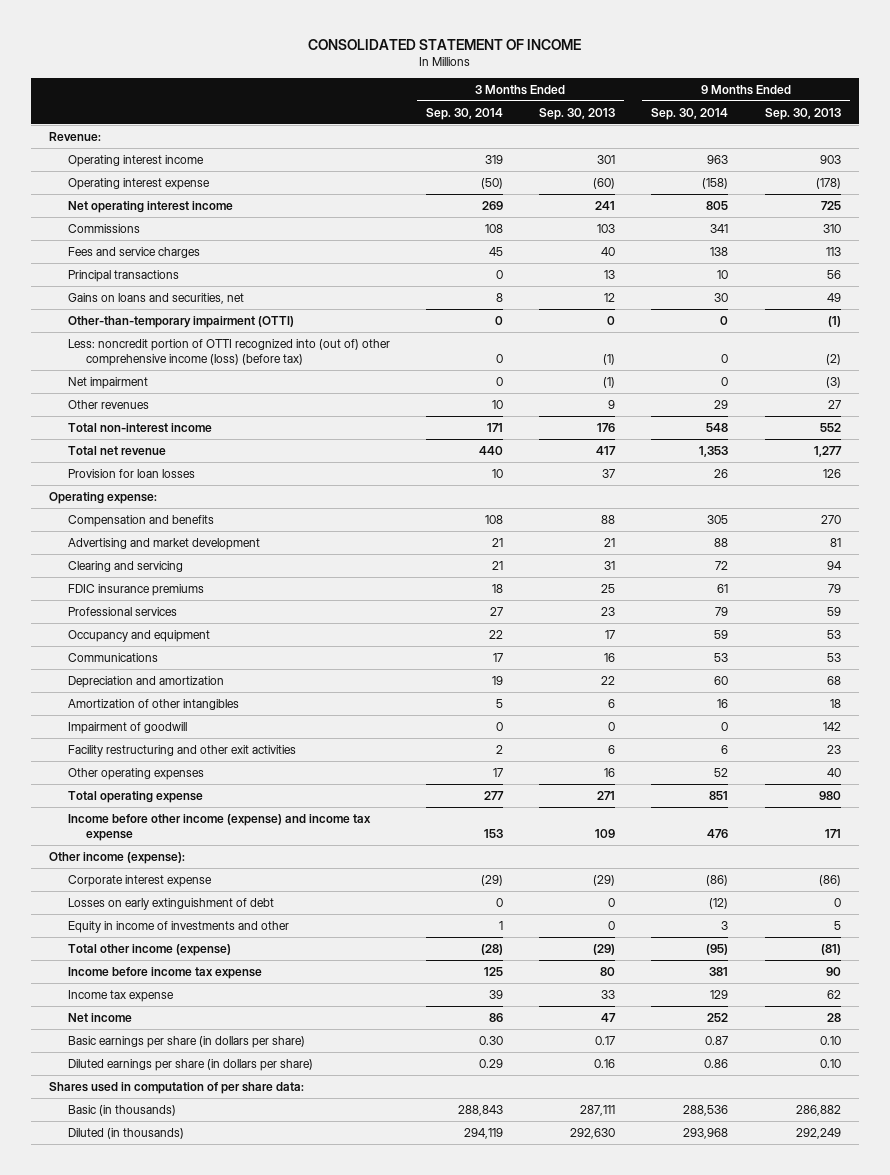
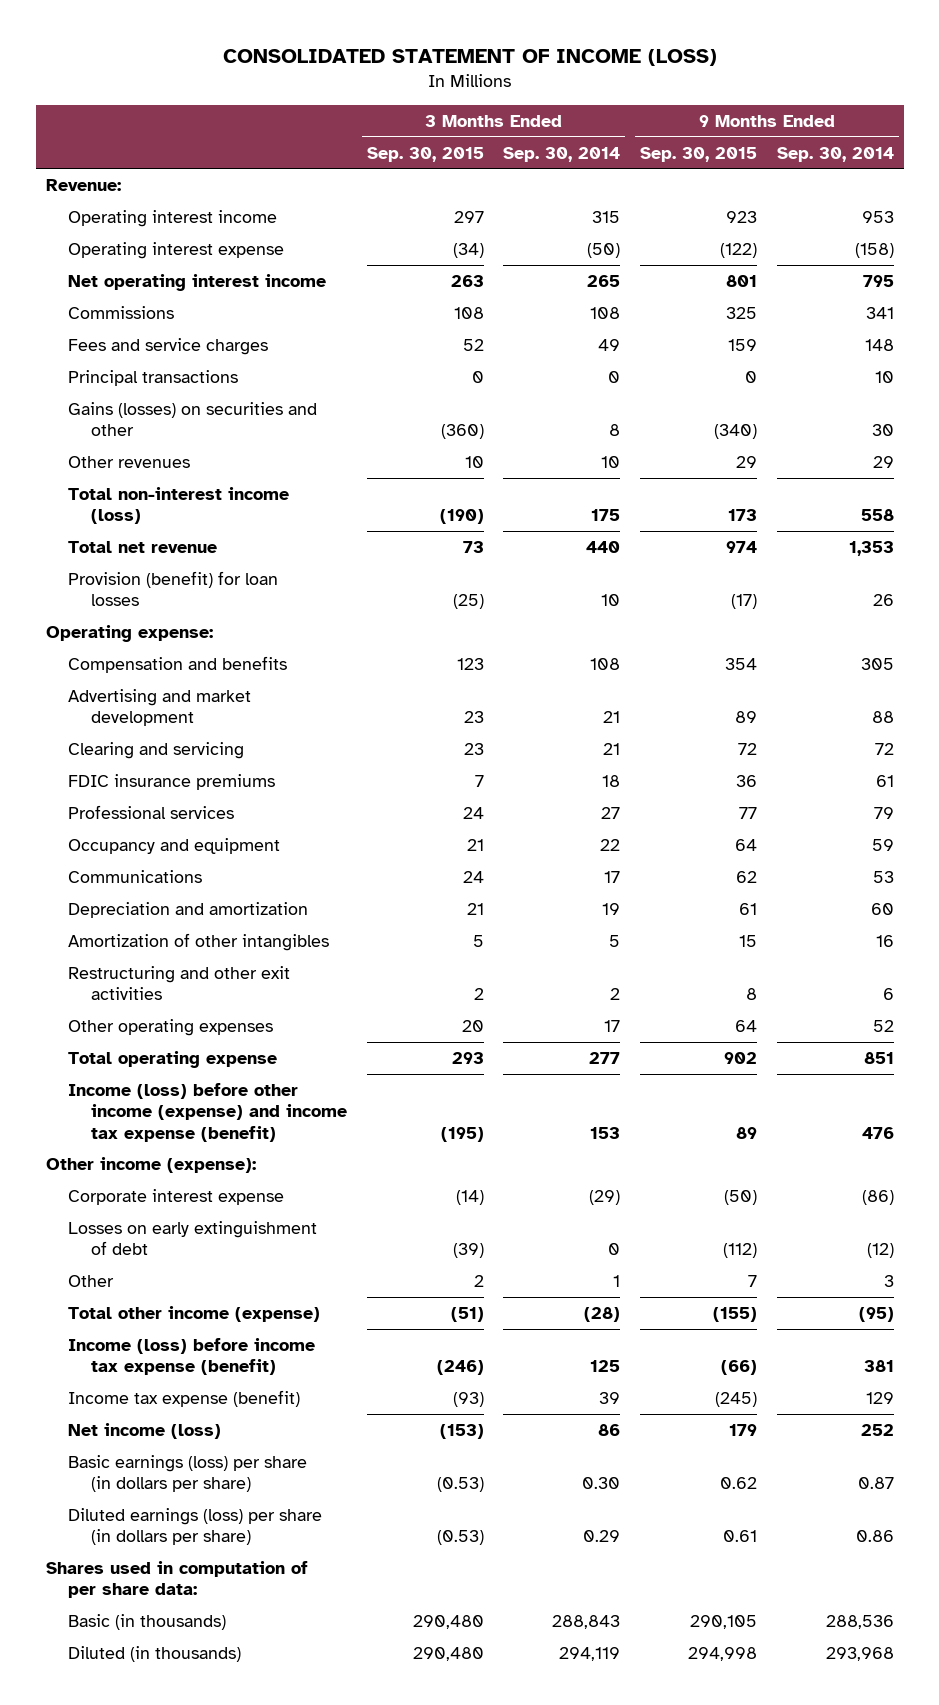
[307,38,581,50] CONSOLIDATED STATEMENT OF INCOME -> [222,49,717,67] CONSOLIDATED STATEMENT OF INCOME (LOSS)
[539,107,616,120] Sep. 30, 2013 -> none
[764,107,841,120] Sep. 30, 2013 -> none
none -> [366,146,484,162] Sep. 30, 2015
none -> [640,146,758,162] Sep. 30, 2015
[484,154,503,164] 319 -> [592,210,621,223] 315
[707,154,729,164] 963 -> [861,210,894,223] 953
[481,200,503,210] 269 -> [587,274,621,287] 265
[706,200,729,210] 805 -> [862,274,894,287] 795
[488,246,503,256] 45 -> [598,338,621,351] 49
[710,246,729,256] 138 -> [864,338,894,351] 148
[67,315,294,328] Other-than-temporary impairment (OTTI) -> none
[67,338,390,366] Less: noncredit portion of OTTI recognized into (out of) other comprehensive income (loss) (before tax) -> none
[67,376,148,389] Net impairment -> none
[67,292,244,304] Gains on loans and securities, net -> [68,401,318,437] Gains (losses) on securities and other
[67,422,212,433] Total non-interest income -> [68,486,290,525] Total non-interest income (loss)
[486,422,503,432] 171 -> [591,509,621,522] 175
[706,422,729,432] 548 -> [860,509,894,522] 558
[67,468,195,478] Provision for loan losses -> [68,570,279,607] Provision (benefit) for loan losses
[67,721,187,734] Impairment of goodwill -> none
[67,744,296,757] Facility restructuring and other exit activities -> [68,965,291,1001] Restructuring and other exit activities
[67,813,371,841] Income before other income (expense) and income tax expense -> [68,1082,348,1142] Income (loss) before other income (expense) and income tax expense (benefit)
[67,920,289,933] Equity in income of investments and other -> [68,1274,115,1287] Other
[67,966,262,979] Income before income tax expense -> [68,1337,316,1376] Income (loss) before income tax expense (benefit)
[67,989,174,1002] Income tax expense -> [68,1389,301,1407] Income tax expense (benefit)
[67,1012,132,1022] Net income -> [68,1422,222,1439] Net income (loss)
[67,1035,305,1048] Basic earnings per share (in dollars per share) -> [68,1454,308,1493] Basic earnings (loss) per share (in dollars per share)
[67,1058,313,1071] Diluted earnings per share (in dollars per share) -> [68,1507,323,1546] Diluted earnings (loss) per share (in dollars per share)

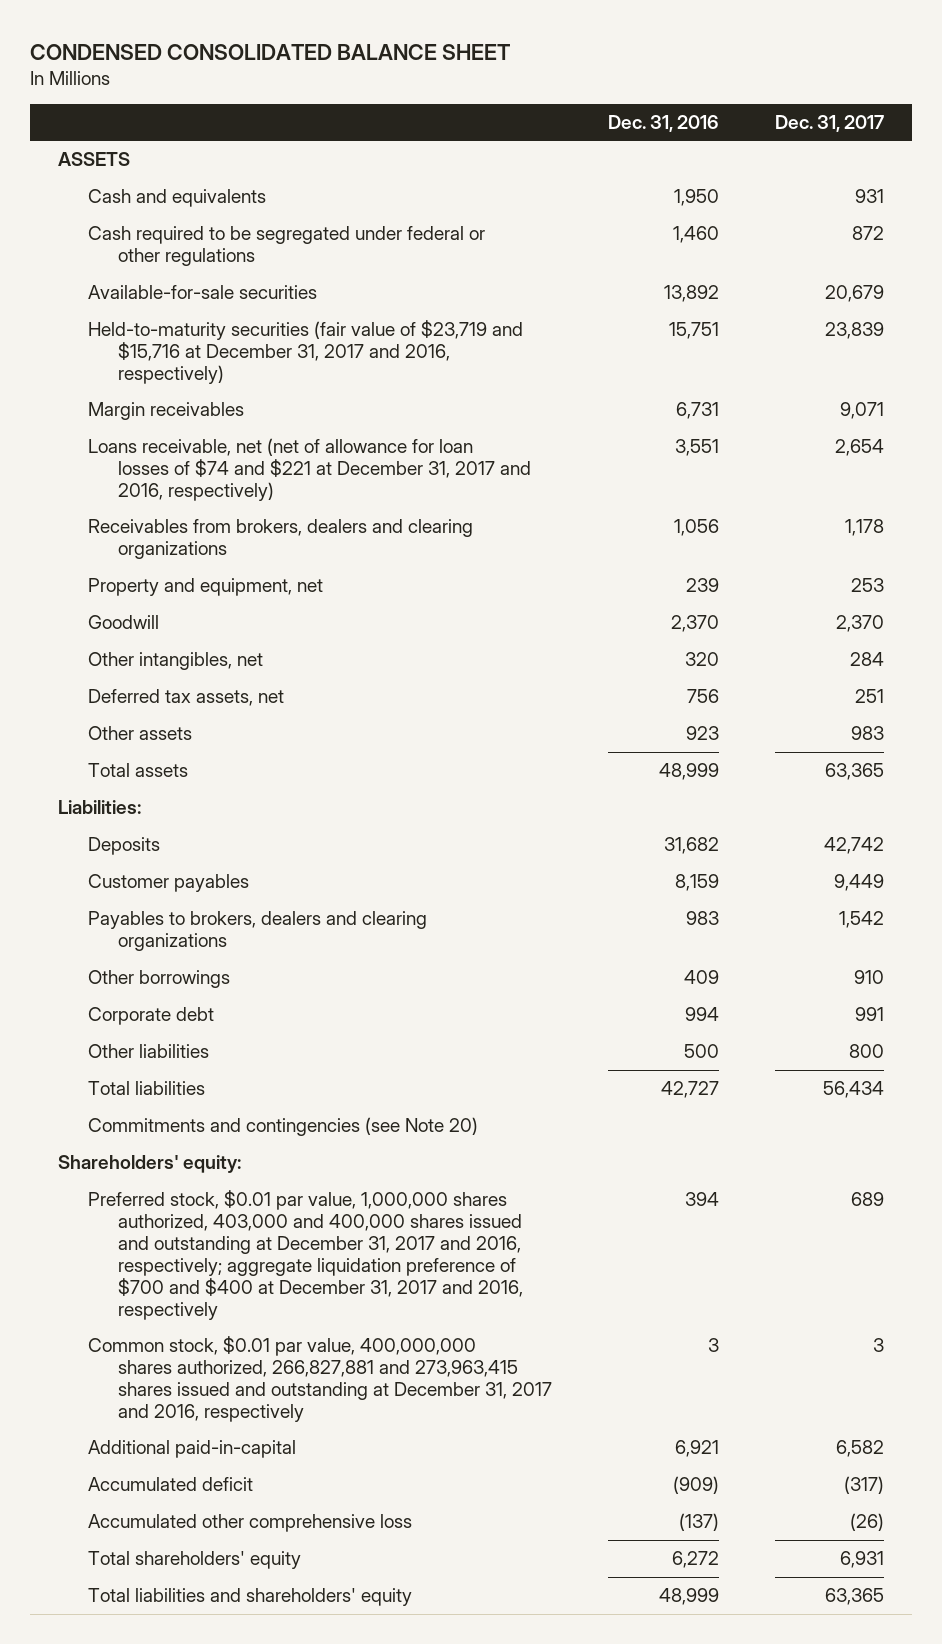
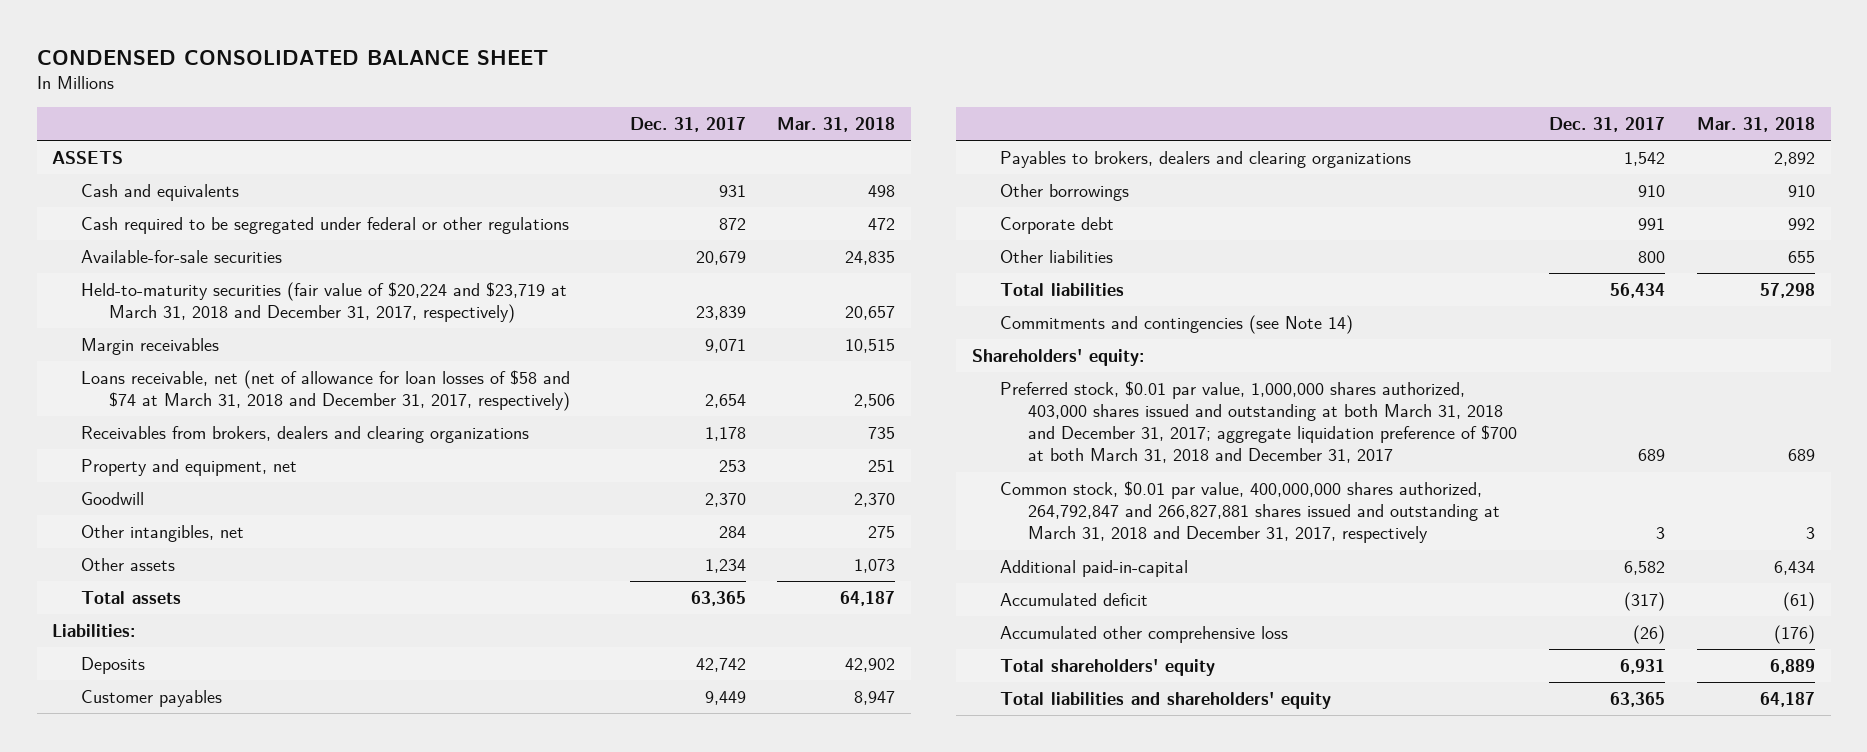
[607,114,719,132] Dec. 31, 2016 -> none
none -> [777,117,896,133] Mar. 31, 2018
[88,320,524,384] Held-to-maturity securities (fair value of $23,719 and $15,716 at December 31, 2017 and 2016, respectively) -> [80,281,567,324] Held-to-maturity securities (fair value of $20,224 and $23,719 at March 31, 2018 and December 31, 2017, respectively)
[88,438,531,501] Loans receivable, net (net of allowance for loan losses of $74 and $221 at December 31, 2017 and 2016, respectively) -> [80,369,570,412] Loans receivable, net (net of allowance for loan losses of $58 and $74 at March 31, 2018 and December 31, 2017, respectively)
[88,689,285,707] Deferred tax assets, net -> none
[851,726,885,741] 983 -> [704,558,746,573] 1,234
[88,1117,479,1137] Commitments and contingencies (see Note 20) -> [1000,314,1354,334] Commitments and contingencies (see Note 14)
[88,1190,523,1320] Preferred stock, $0.01 par value, 1,000,000 shares authorized, 403,000 and 400,000 shares issued and outstanding at December 31, 2017 and 2016, respectively; aggregate liquidation preference of $700 and $400 at December 31, 2017 and 2016, respectively -> [1000,380,1518,464] Preferred stock, $0.01 par value, 1,000,000 shares authorized, 403,000 shares issued and outstanding at both March 31, 2018 and December 31, 2017; aggregate liquidation preference of $700 at both March 31, 2018 and December 31, 2017
[88,1336,552,1422] Common stock, $0.01 par value, 400,000,000 shares authorized, 266,827,881 and 273,963,415 shares issued and outstanding at December 31, 2017 and 2016, respectively -> [1000,480,1501,544] Common stock, $0.01 par value, 400,000,000 shares authorized, 264,792,847 and 266,827,881 shares issued and outstanding at March 31, 2018 and December 31, 2017, respectively

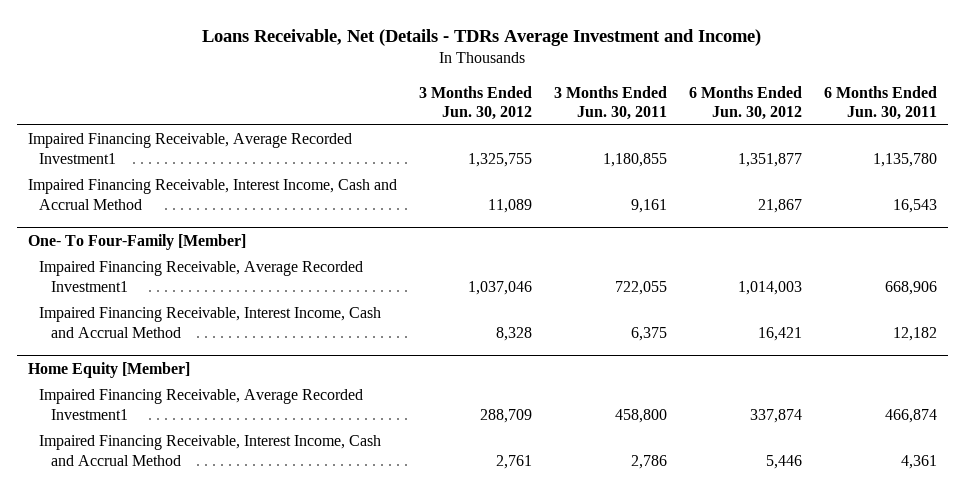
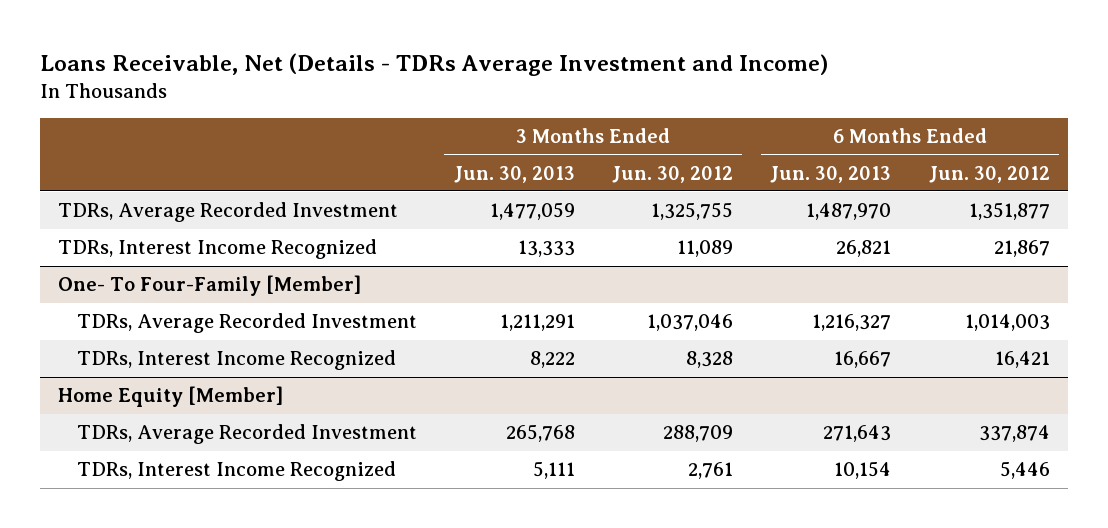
[553,85,667,121] 3 Months Ended Jun. 30, 2011 -> none
[823,85,937,121] 6 Months Ended Jun. 30, 2011 -> none
none -> [453,165,575,183] Jun. 30, 2013
none -> [770,165,892,183] Jun. 30, 2013
[27,133,352,164] Impaired Financing Receivable, Average Recorded Investment1 -> [58,202,399,223] TDRs, Average Recorded Investment
[27,179,397,210] Impaired Financing Receivable, Interest Income, Cash and Accrual Method -> [58,239,378,260] TDRs, Interest Income Recognized
[39,261,364,292] Impaired Financing Receivable, Average Recorded Investment1 -> [76,313,417,334] TDRs, Average Recorded Investment
[39,307,382,338] Impaired Financing Receivable, Interest Income, Cash and Accrual Method -> [76,350,396,371] TDRs, Interest Income Recognized
[39,389,364,420] Impaired Financing Receivable, Average Recorded Investment1 -> [76,424,417,445] TDRs, Average Recorded Investment
[39,435,382,466] Impaired Financing Receivable, Interest Income, Cash and Accrual Method -> [76,461,396,482] TDRs, Interest Income Recognized

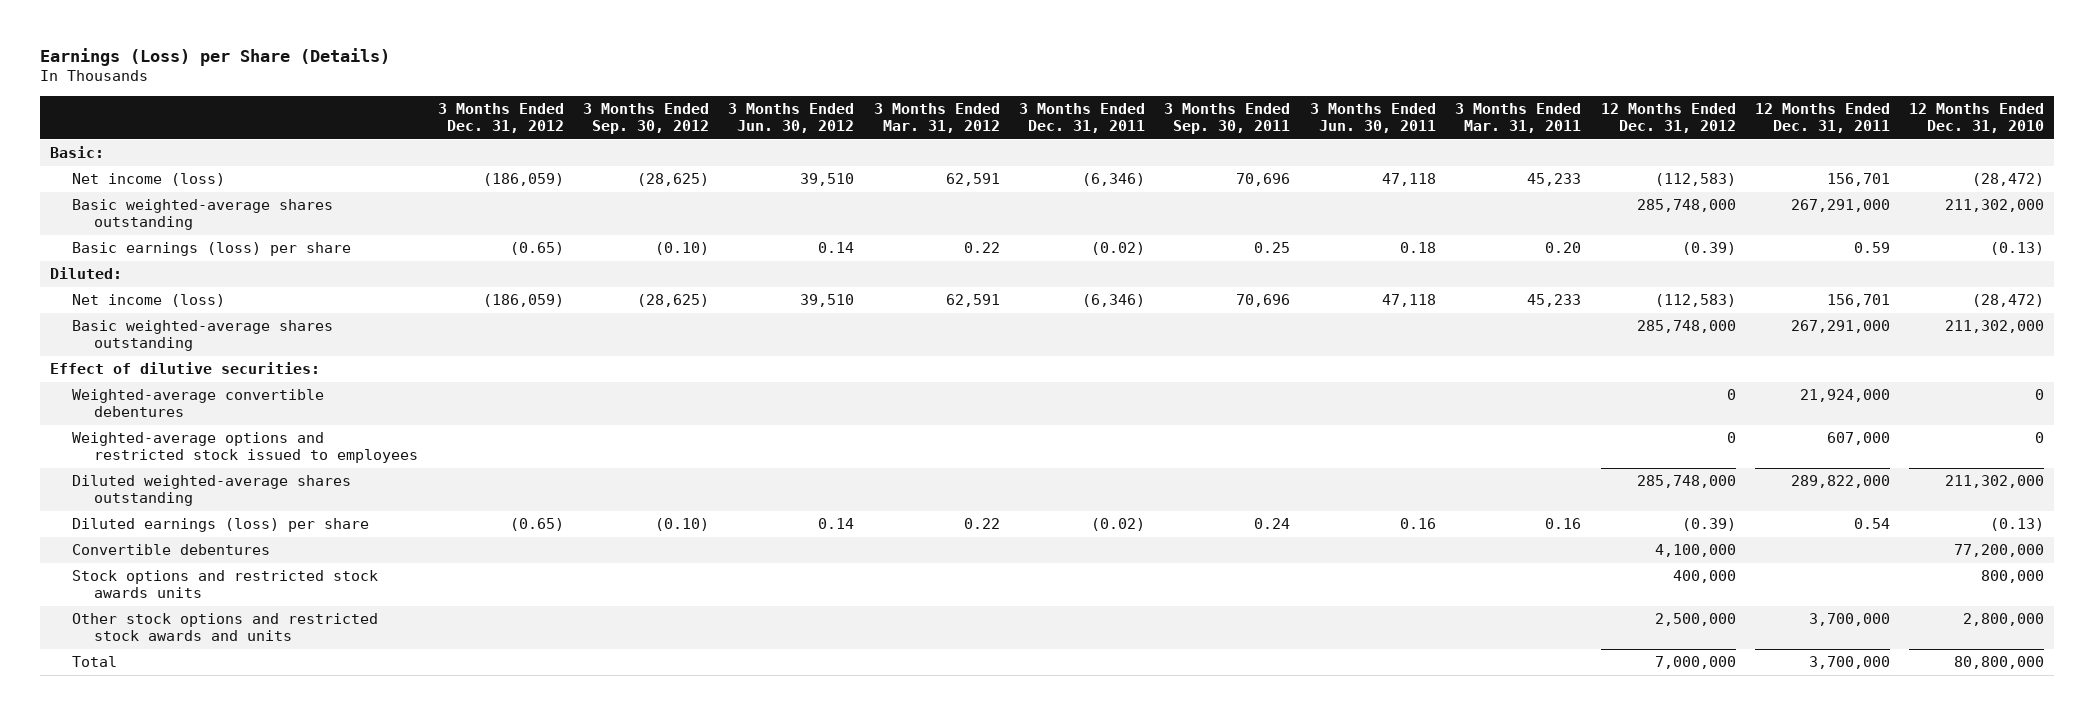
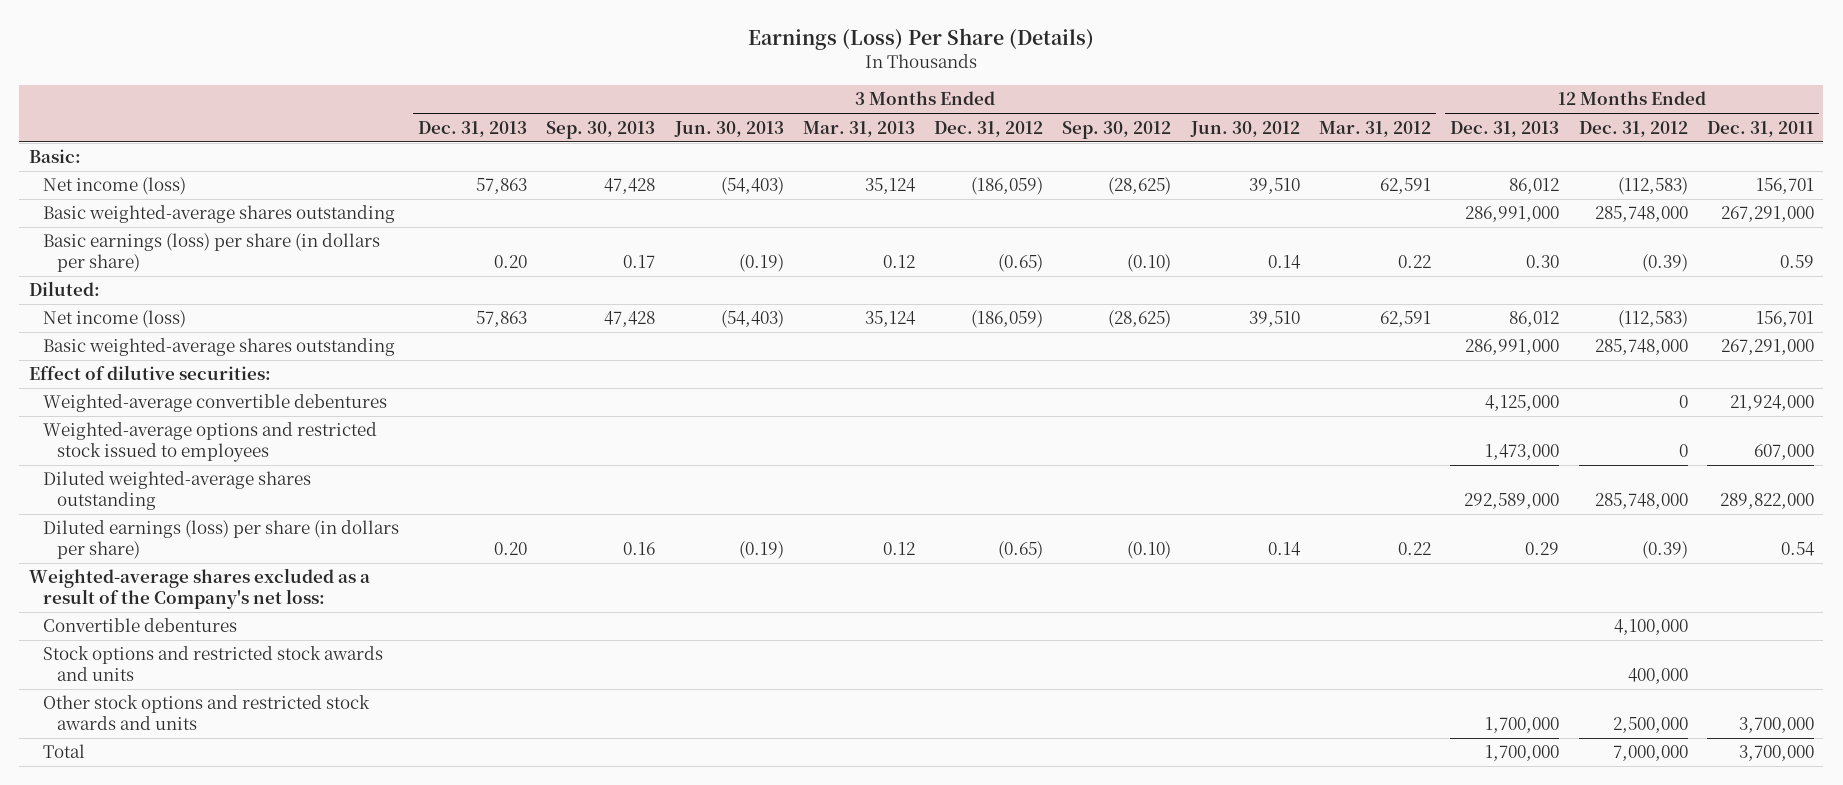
[39,48,390,67] Earnings (Loss) per Share (Details) -> [748,28,1095,51] Earnings (Loss) Per Share (Details)
[1019,102,1146,134] 3 Months Ended Dec. 31, 2011 -> none
[1164,102,1291,135] 3 Months Ended Sep. 30, 2011 -> none
[1309,102,1436,134] 3 Months Ended Jun. 30, 2011 -> none
[1455,102,1582,134] 3 Months Ended Mar. 31, 2011 -> none
[1909,102,2045,134] 12 Months Ended Dec. 31, 2010 -> none
none -> [418,120,528,137] Dec. 31, 2013
none -> [546,120,656,139] Sep. 30, 2013
none -> [673,120,784,137] Jun. 30, 2013
none -> [802,120,915,137] Mar. 31, 2013
none -> [1450,120,1560,137] Dec. 31, 2013
[71,242,351,257] Basic earnings (loss) per share -> [42,233,380,273] Basic earnings (loss) per share (in dollars per share)
[71,518,369,533] Diluted earnings (loss) per share -> [42,520,399,560] Diluted earnings (loss) per share (in dollars per share)
none -> [28,568,370,610] Weighted-average shares excluded as a result of the Company's net loss:
[71,570,378,599] Stock options and restricted stock awards units -> [42,646,383,682] Stock options and restricted stock awards and units

